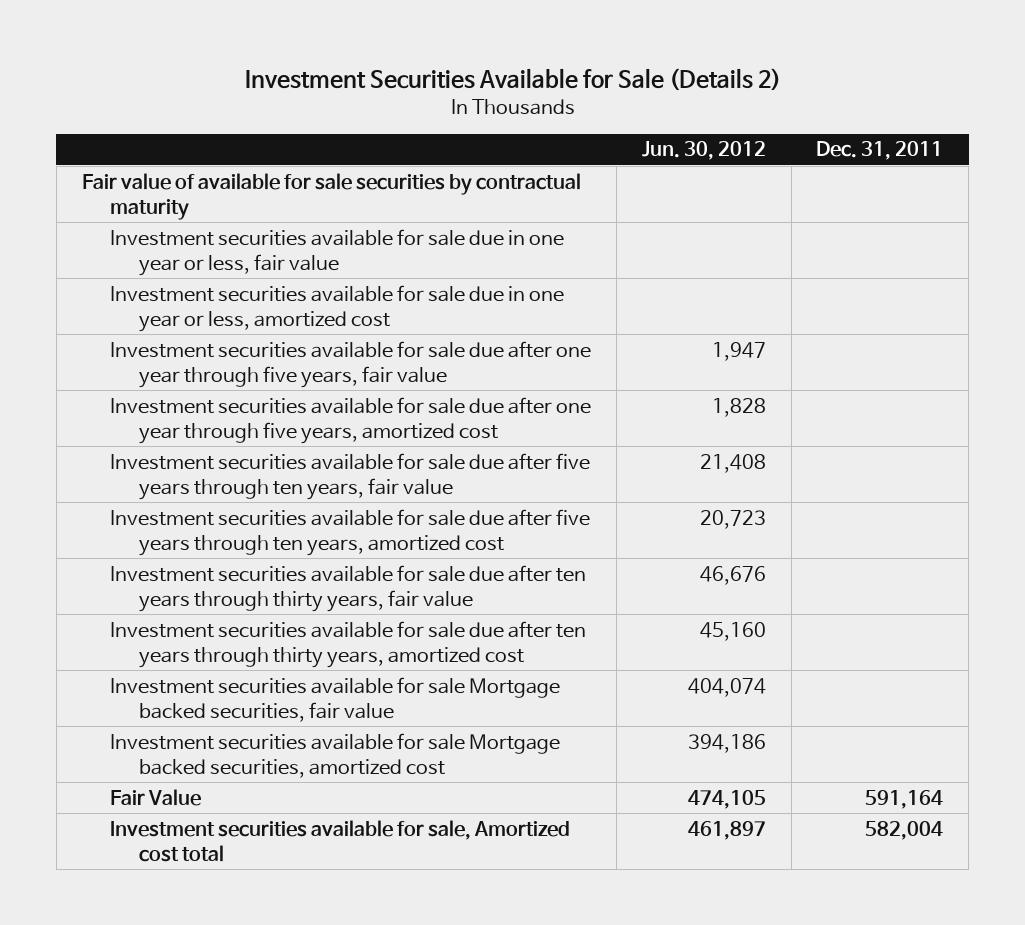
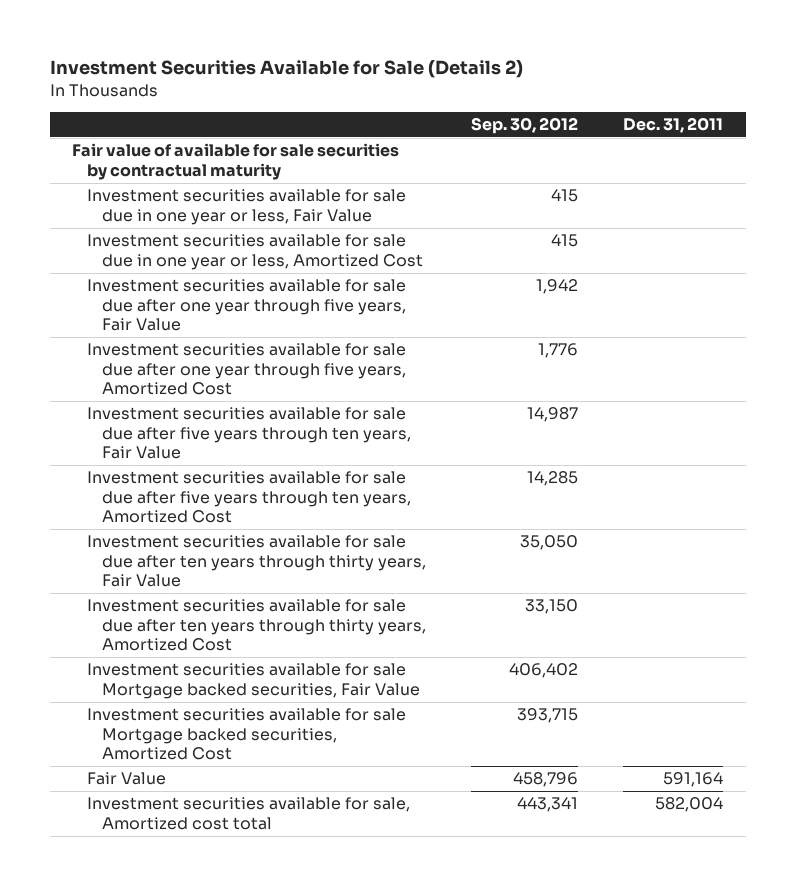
[641,141,766,161] Jun. 30, 2012 -> none
none -> [471,116,579,134] Sep. 30, 2012
[110,228,565,276] Investment securities available for sale due in one year or less, fair value -> [87,189,407,225] Investment securities available for sale due in one year or less, Fair Value
[110,284,565,332] Investment securities available for sale due in one year or less, amortized cost -> [87,234,424,270] Investment securities available for sale due in one year or less, Amortized Cost
[110,340,592,388] Investment securities available for sale due after one year through five years, fair value -> [87,279,407,332] Investment securities available for sale due after one year through five years, Fair Value
[110,396,592,444] Investment securities available for sale due after one year through five years, amortized cost -> [87,343,407,396] Investment securities available for sale due after one year through five years, Amortized Cost
[110,452,591,500] Investment securities available for sale due after five years through ten years, fair value -> [87,407,412,460] Investment securities available for sale due after five years through ten years, Fair Value
[110,508,591,556] Investment securities available for sale due after five years through ten years, amortized cost -> [87,471,412,524] Investment securities available for sale due after five years through ten years, Amortized Cost
[110,564,587,612] Investment securities available for sale due after ten years through thirty years, fair value -> [87,535,427,588] Investment securities available for sale due after ten years through thirty years, Fair Value
[110,620,587,668] Investment securities available for sale due after ten years through thirty years, amortized cost -> [87,599,427,652] Investment securities available for sale due after ten years through thirty years, Amortized Cost
[110,676,561,722] Investment securities available for sale Mortgage backed securities, fair value -> [87,663,421,699] Investment securities available for sale Mortgage backed securities, Fair Value
[110,732,561,778] Investment securities available for sale Mortgage backed securities, amortized cost -> [87,708,407,761] Investment securities available for sale Mortgage backed securities, Amortized Cost

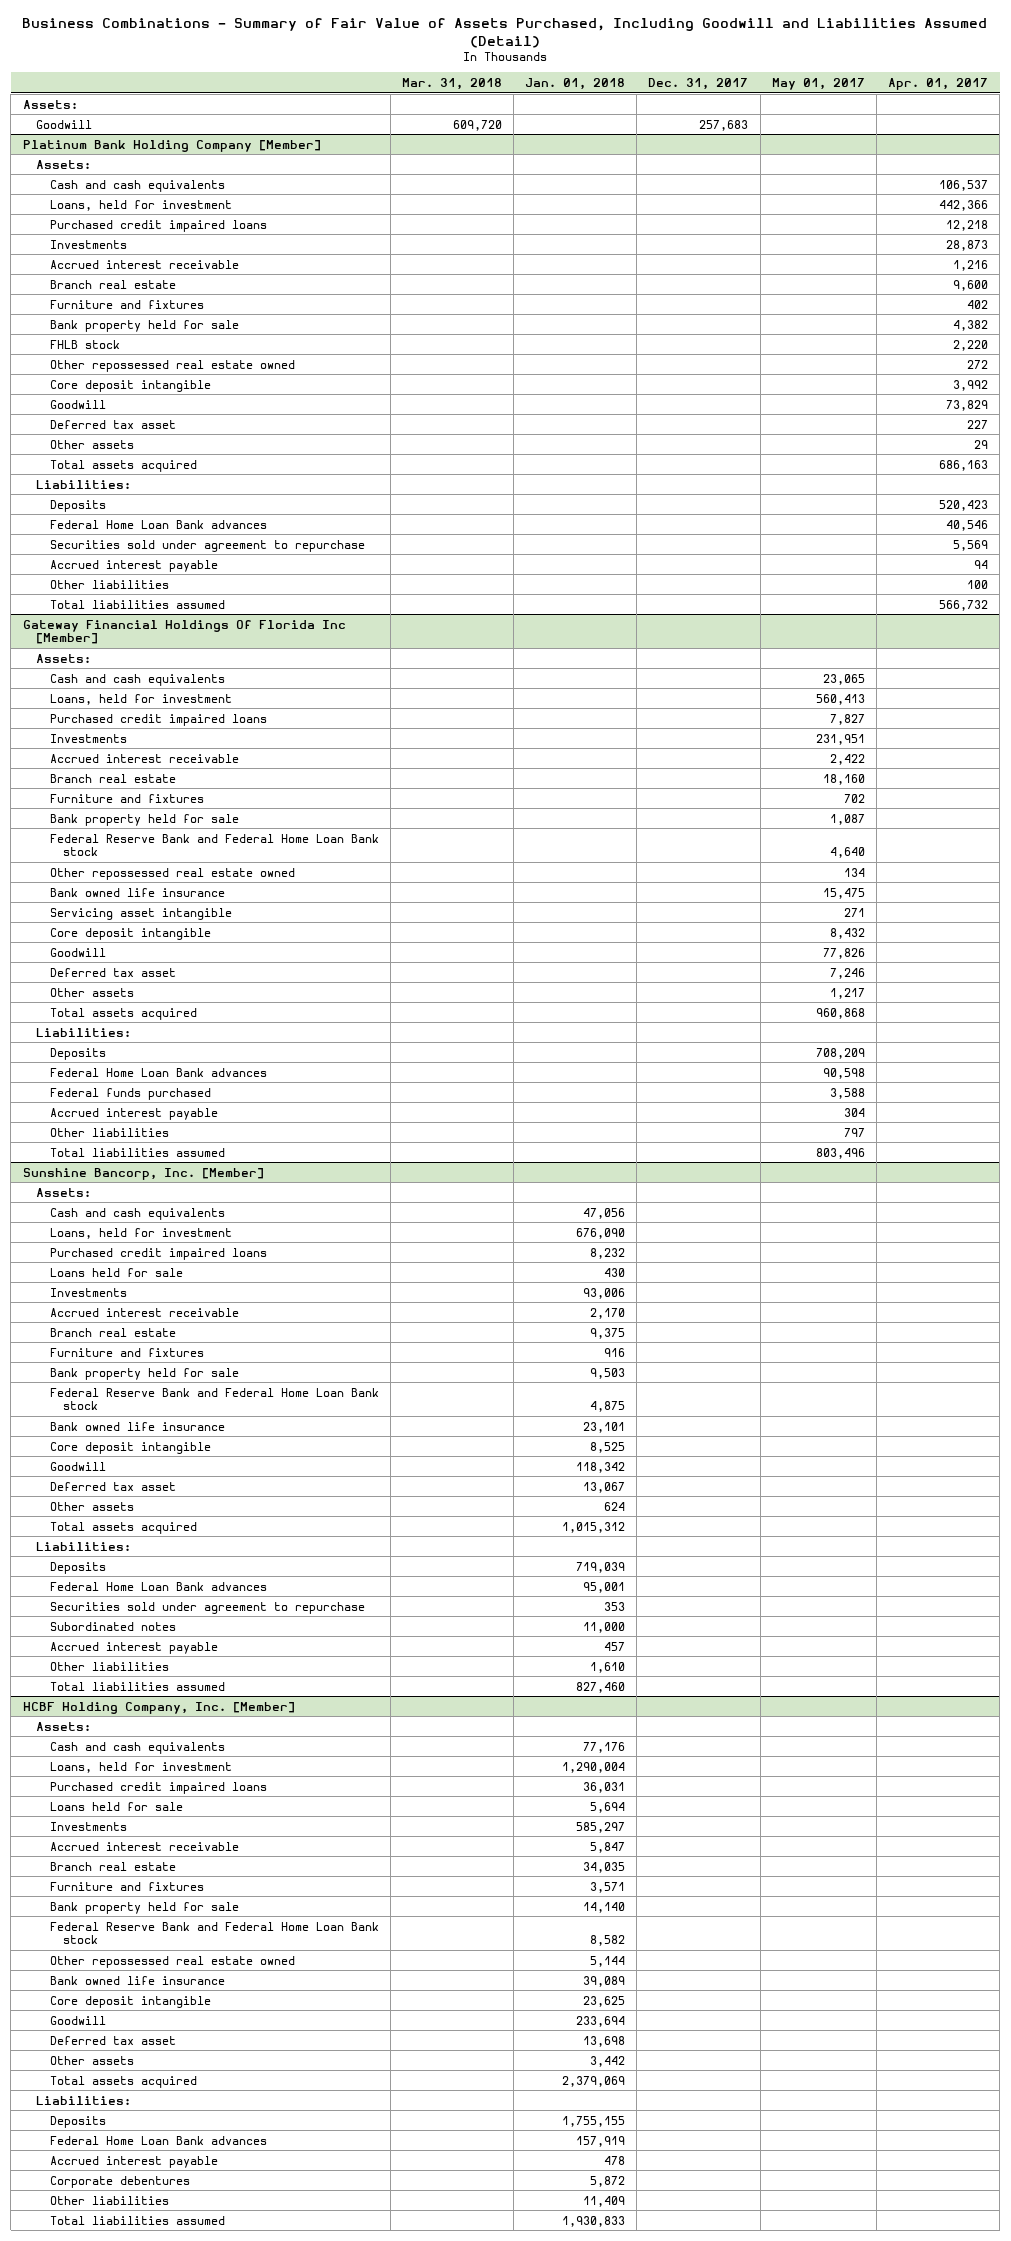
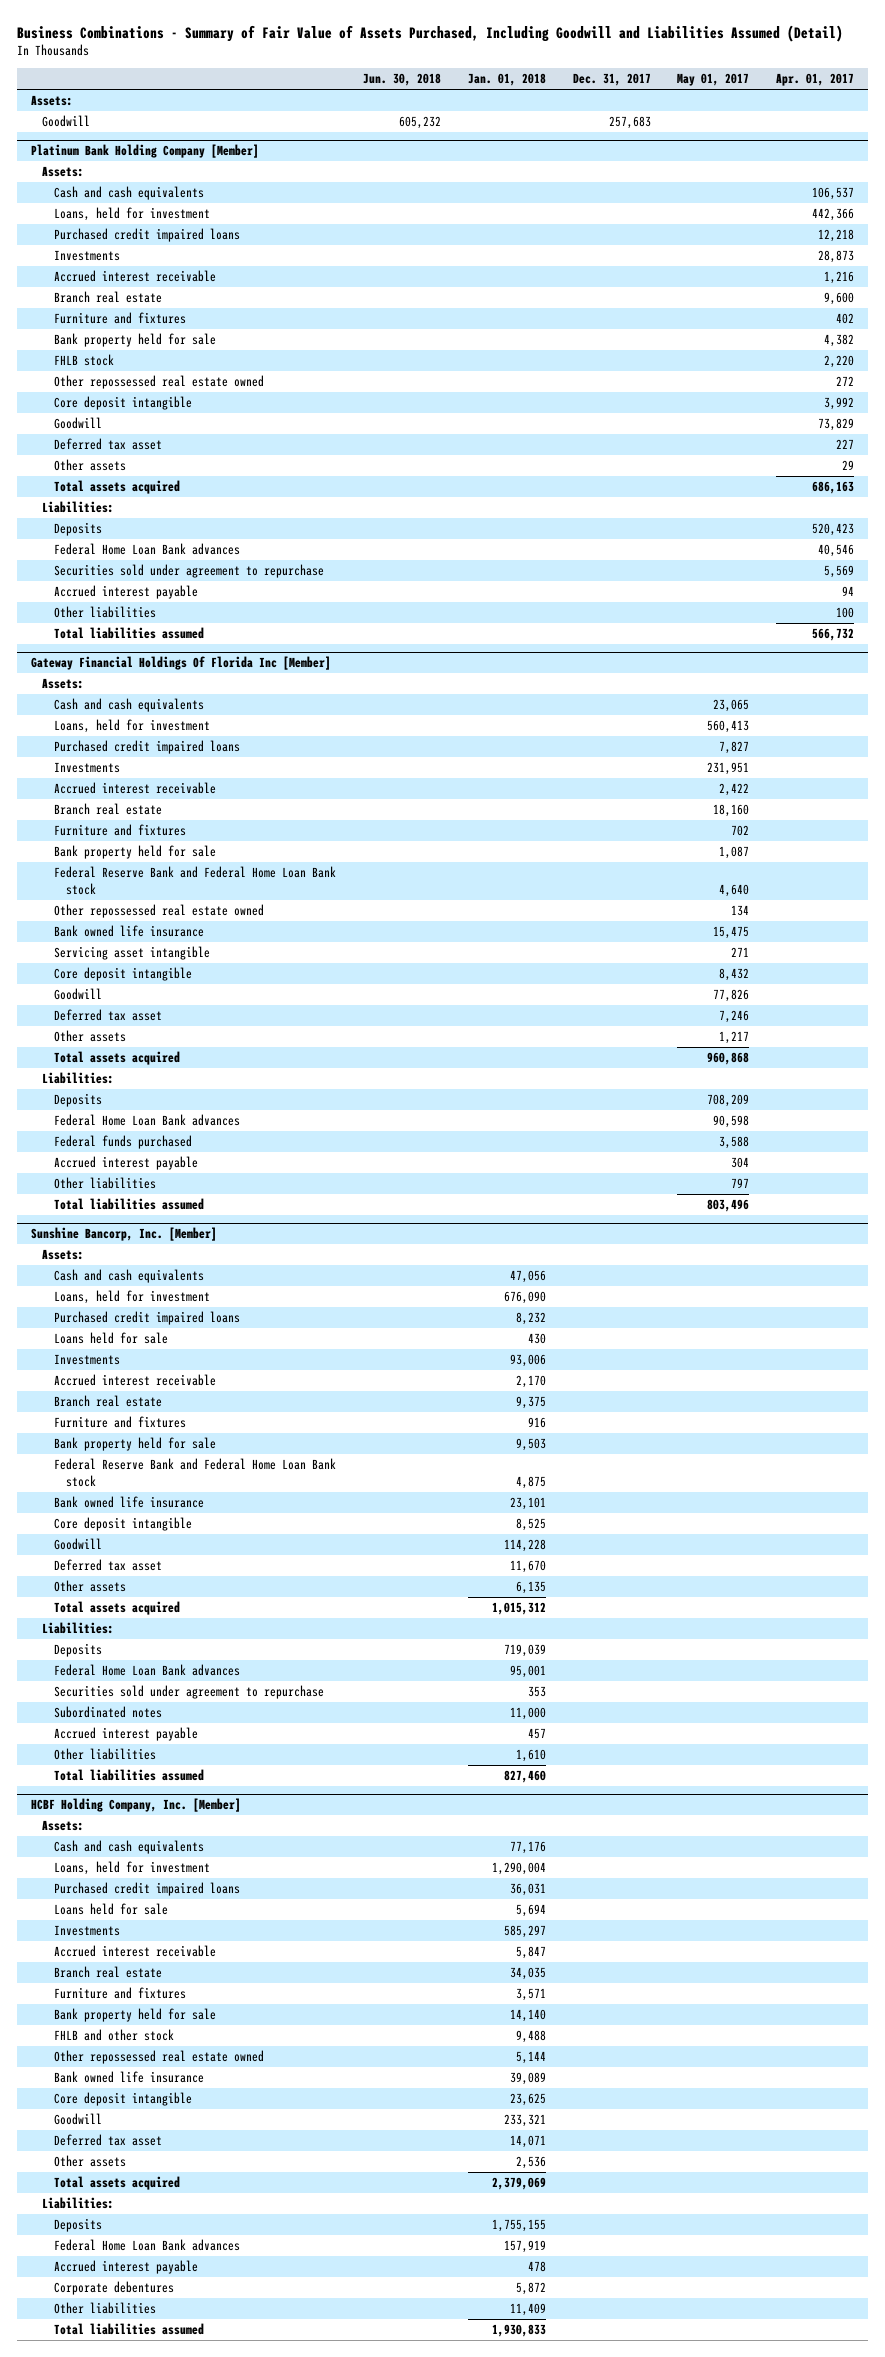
[401,77,502,90] Mar. 31, 2018 -> none
none -> [362,73,441,87] Jun. 30, 2018
[576,1461,626,1473] 118,342 -> [503,1539,546,1553] 114,228
[583,1481,626,1493] 13,067 -> [509,1560,546,1574] 11,670
[604,1501,626,1511] 624 -> [515,1581,546,1595] 6,135
[49,1921,379,1945] Federal Reserve Bank and Federal Home Loan Bank stock -> none
none -> [54,2029,175,2042] FHLB and other stock
[576,2015,626,2027] 233,694 -> [503,2114,546,2128] 233,321
[583,2035,626,2047] 13,698 -> [509,2135,546,2149] 14,071
[590,2055,626,2067] 3,442 -> [515,2156,546,2170] 2,536

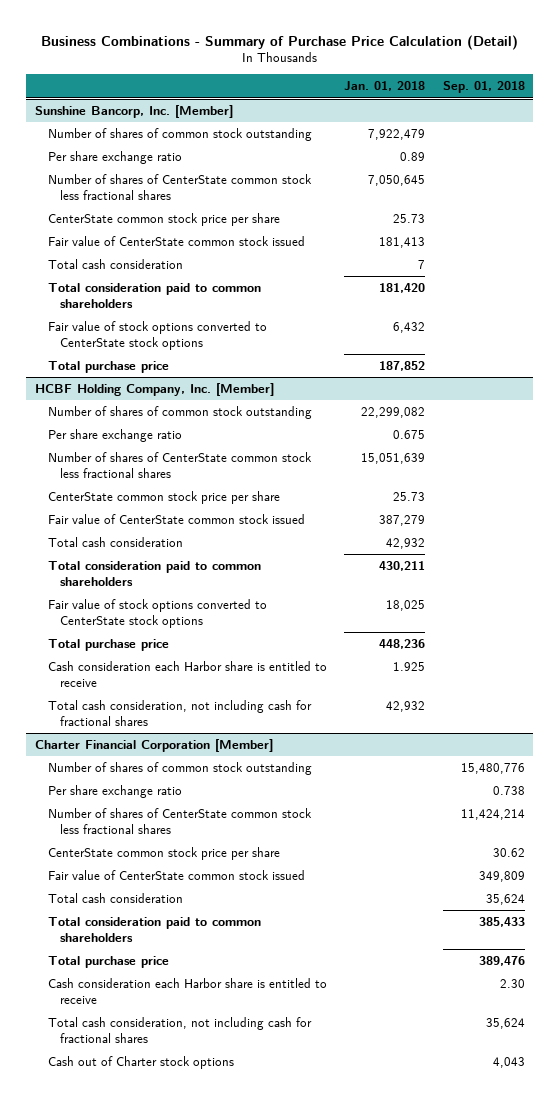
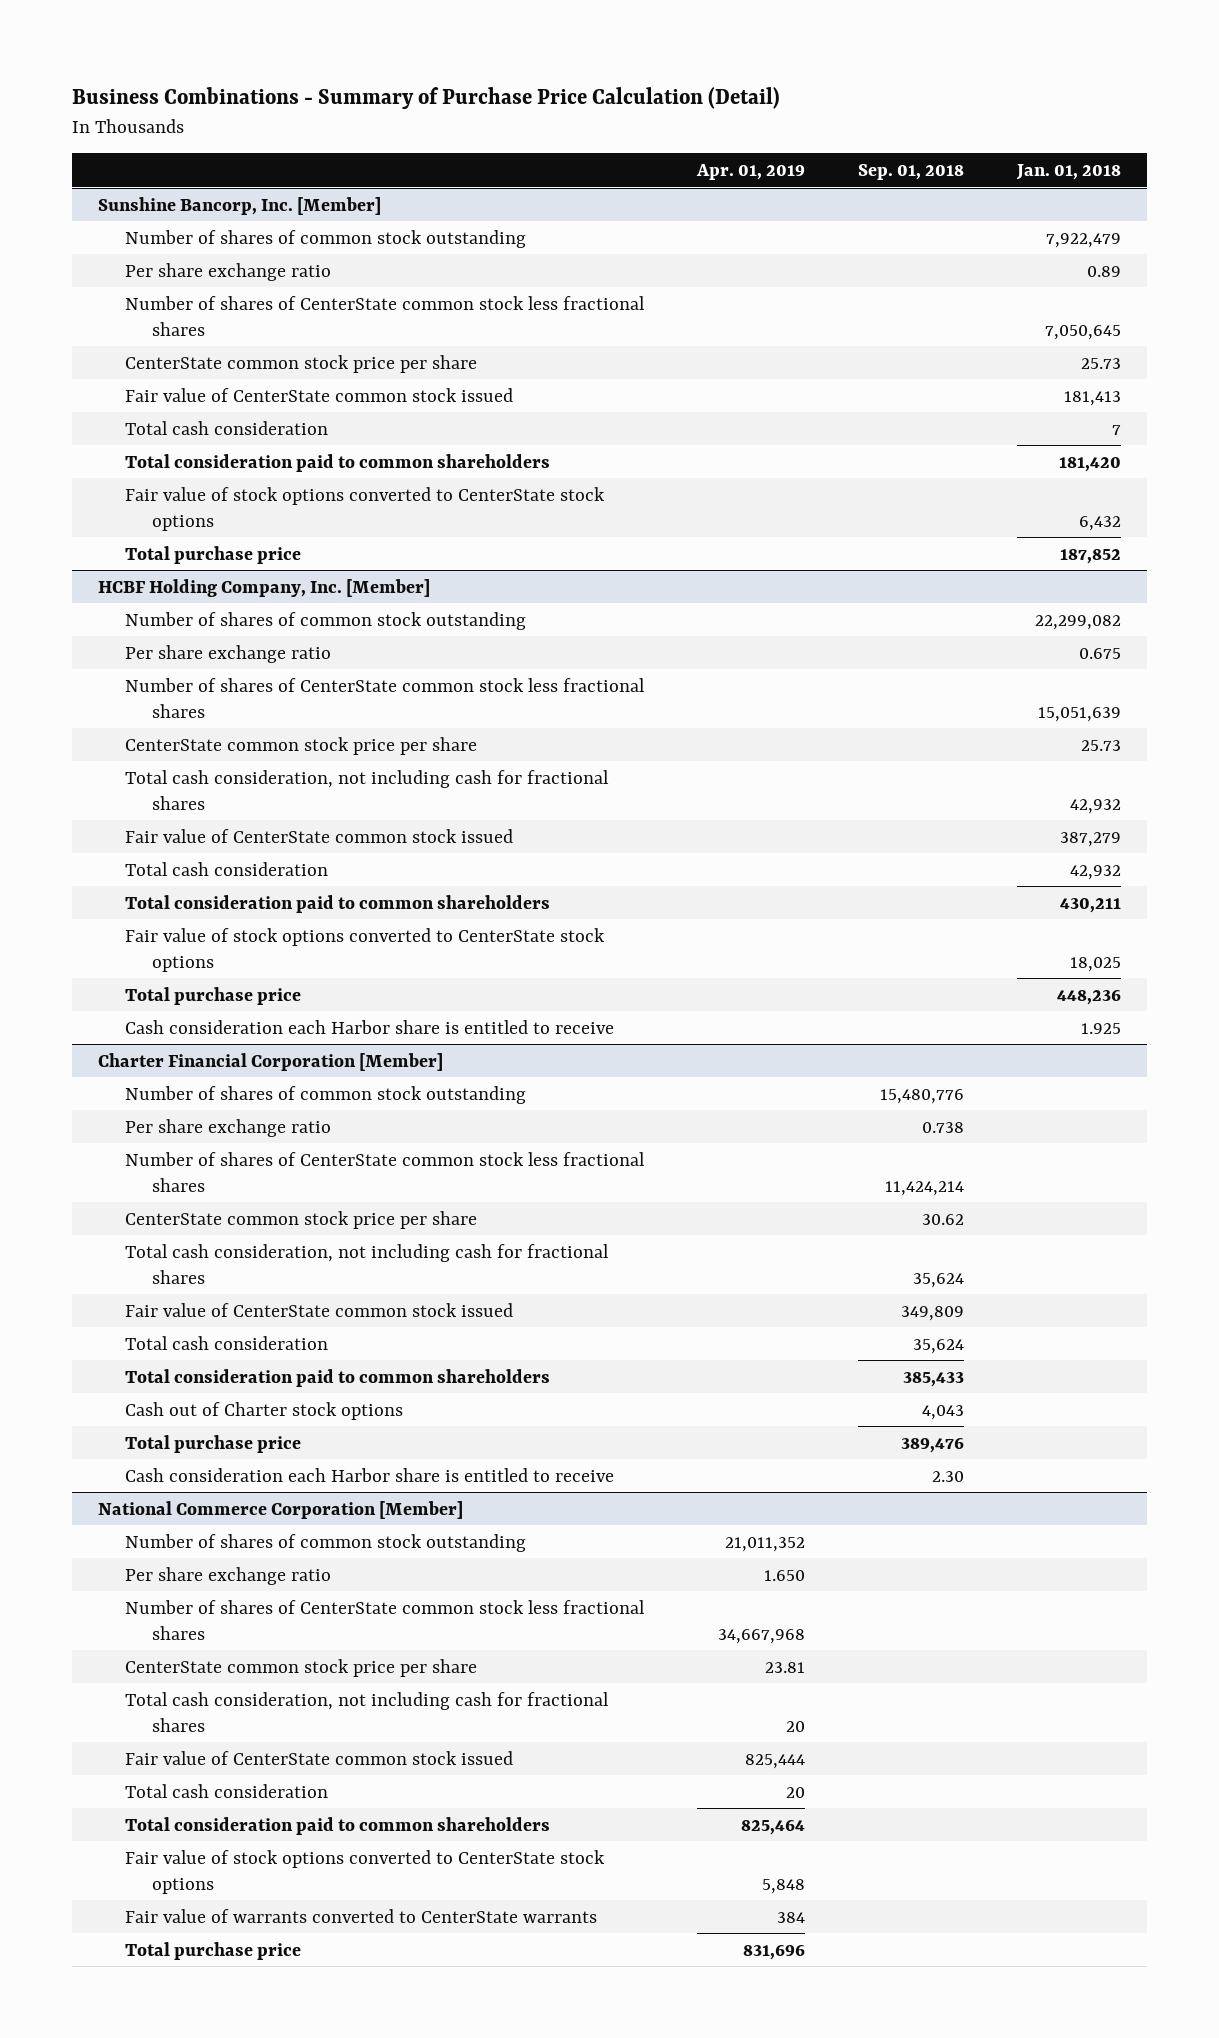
none -> [695,164,805,181] Apr. 01, 2019
[47,699,312,726] Total cash consideration, not including cash for fractional shares -> [124,769,609,810] Total cash consideration, not including cash for fractional shares
[47,1016,312,1043] Total cash consideration, not including cash for fractional shares -> [124,1243,609,1284] Total cash consideration, not including cash for fractional shares
[47,1055,234,1069] Cash out of Charter stock options -> [124,1401,403,1420] Cash out of Charter stock options
none -> [98,1500,464,1519] National Commerce Corporation [Member]
none -> [124,1533,526,1552] Number of shares of common stock outstanding
none -> [124,1566,331,1585] Per share exchange ratio
none -> [124,1599,645,1640] Number of shares of CenterState common stock less fractional shares
none -> [124,1658,477,1677] CenterState common stock price per share
none -> [124,1691,609,1732] Total cash consideration, not including cash for fractional shares
none -> [124,1750,513,1765] Fair value of CenterState common stock issued
none -> [124,1783,328,1798] Total cash consideration
none -> [124,1816,550,1835] Total consideration paid to common shareholders
none -> [124,1849,605,1894] Fair value of stock options converted to CenterState stock options
none -> [124,1908,597,1923] Fair value of warrants converted to CenterState warrants
none -> [124,1941,301,1960] Total purchase price

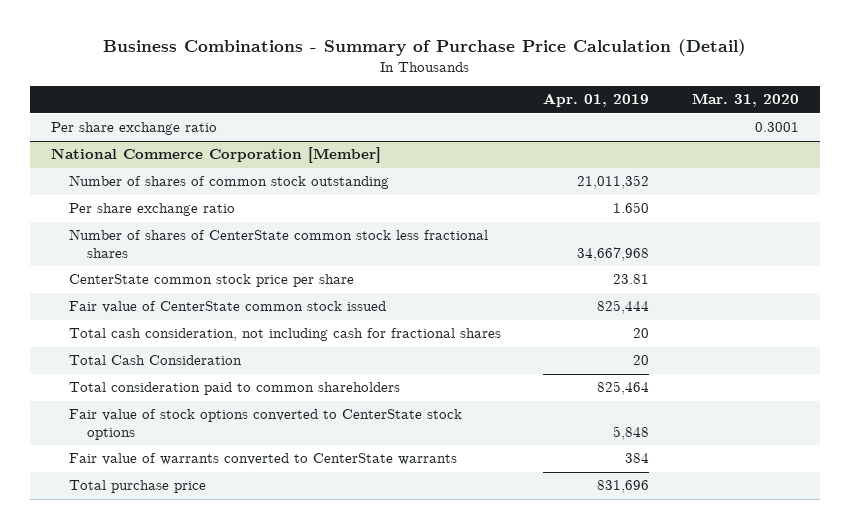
[857,164,964,181] Sep. 01, 2018 -> none
[1015,164,1121,181] Jan. 01, 2018 -> none
none -> [691,93,799,108] Mar. 31, 2020
[98,196,382,215] Sunshine Bancorp, Inc. [Member] -> none
[124,229,526,248] Number of shares of common stock outstanding -> none
[124,262,331,281] Per share exchange ratio -> none
[124,295,645,336] Number of shares of CenterState common stock less fractional shares -> none
[124,354,477,373] CenterState common stock price per share -> none
[124,387,513,402] Fair value of CenterState common stock issued -> none
[124,420,328,435] Total cash consideration -> none
[124,453,550,472] Total consideration paid to common shareholders -> none
[124,486,605,531] Fair value of stock options converted to CenterState stock options -> none
[124,545,301,564] Total purchase price -> none
[98,578,431,597] HCBF Holding Company, Inc. [Member] -> none
[124,611,526,630] Number of shares of common stock outstanding -> none
[124,644,331,663] Per share exchange ratio -> none
[124,677,645,718] Number of shares of CenterState common stock less fractional shares -> none
[124,736,477,755] CenterState common stock price per share -> none
[124,769,609,810] Total cash consideration, not including cash for fractional shares -> none
[124,828,513,843] Fair value of CenterState common stock issued -> none
[124,861,328,876] Total cash consideration -> none
[124,894,550,913] Total consideration paid to common shareholders -> none
[124,927,605,972] Fair value of stock options converted to CenterState stock options -> none
[124,986,301,1005] Total purchase price -> none
[124,1019,614,1034] Cash consideration each Harbor share is entitled to receive -> none
[98,1052,444,1071] Charter Financial Corporation [Member] -> none
[124,1085,526,1104] Number of shares of common stock outstanding -> none
[124,1118,331,1137] Per share exchange ratio -> none
[124,1151,645,1192] Number of shares of CenterState common stock less fractional shares -> none
[124,1210,477,1229] CenterState common stock price per share -> none
[124,1243,609,1284] Total cash consideration, not including cash for fractional shares -> none
[124,1302,513,1317] Fair value of CenterState common stock issued -> none
[124,1335,328,1350] Total cash consideration -> none
[124,1368,550,1387] Total consideration paid to common shareholders -> none
[124,1401,403,1420] Cash out of Charter stock options -> none
[124,1434,301,1453] Total purchase price -> none
[124,1467,614,1482] Cash consideration each Harbor share is entitled to receive -> none
none -> [51,122,218,136] Per share exchange ratio
[124,1691,609,1732] Total cash consideration, not including cash for fractional shares -> [68,328,501,342] Total cash consideration, not including cash for fractional shares
[124,1783,328,1798] Total cash consideration -> [68,355,242,366] Total Cash Consideration

